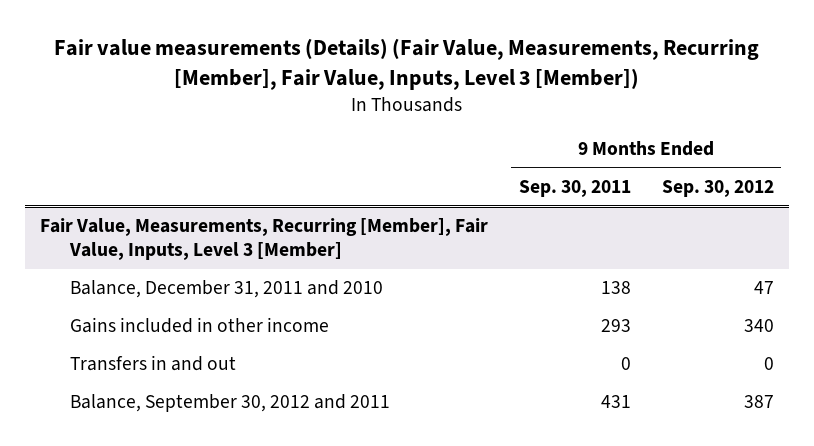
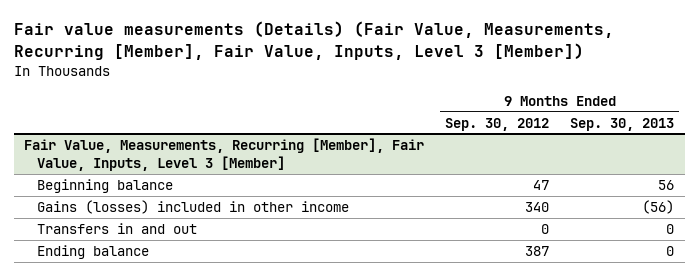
[518,180,631,198] Sep. 30, 2011 -> none
none -> [570,117,675,131] Sep. 30, 2013
[69,280,383,299] Balance, December 31, 2011 and 2010 -> [37,178,174,193] Beginning balance
[69,317,329,334] Gains included in other income -> [37,199,350,214] Gains (losses) included in other income
[69,394,390,413] Balance, September 30, 2012 and 2011 -> [37,244,150,259] Ending balance

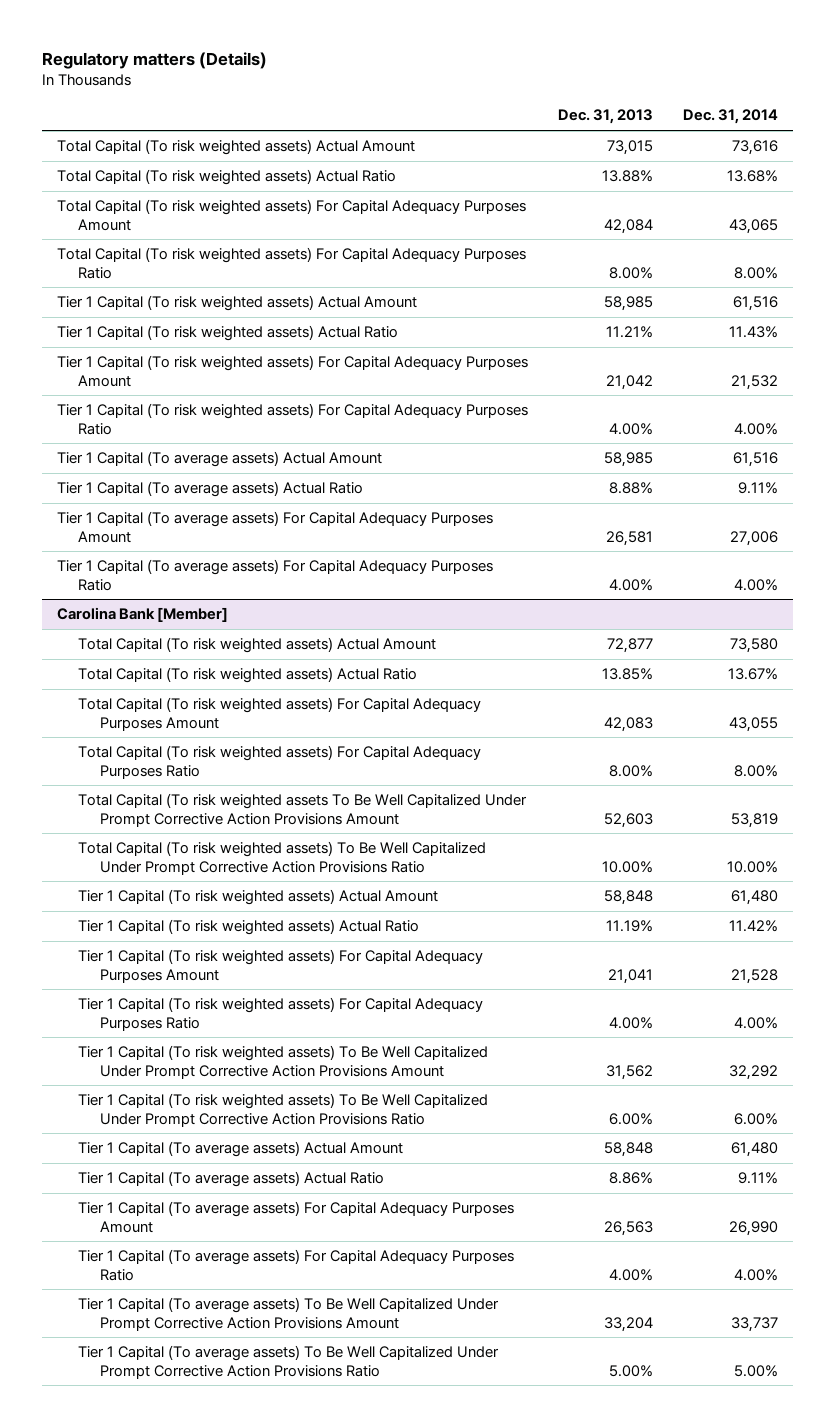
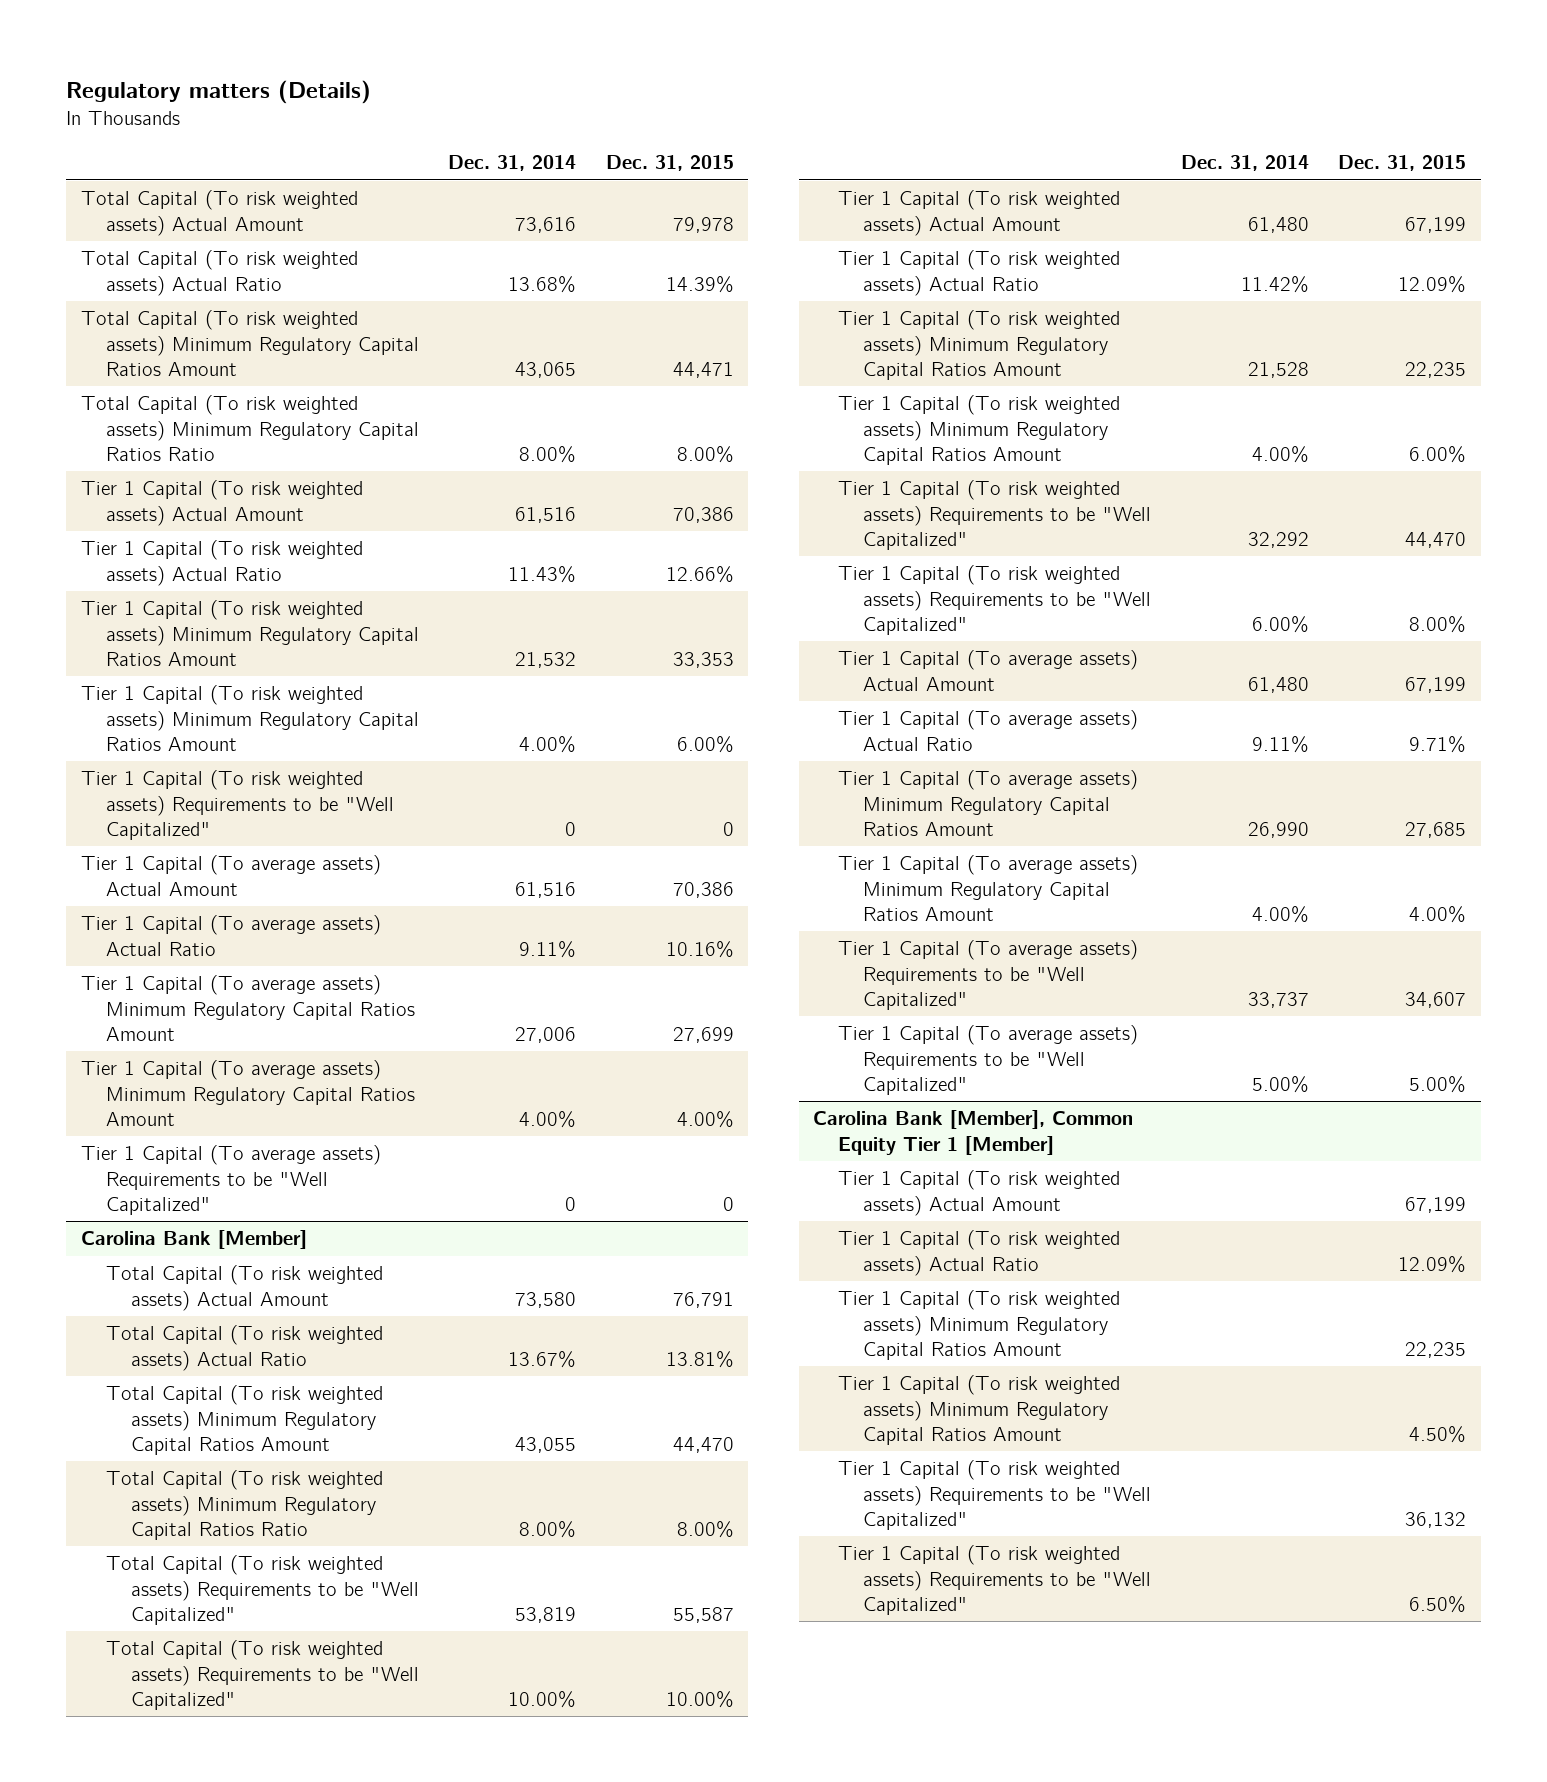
[558,109,654,125] Dec. 31, 2013 -> none
none -> [605,155,734,172] Dec. 31, 2015
[57,199,527,231] Total Capital (To risk weighted assets) For Capital Adequacy Purposes Amount -> [81,310,419,376] Total Capital (To risk weighted assets) Minimum Regulatory Capital Ratios Amount
[57,247,527,279] Total Capital (To risk weighted assets) For Capital Adequacy Purposes Ratio -> [81,395,419,461] Total Capital (To risk weighted assets) Minimum Regulatory Capital Ratios Ratio
[57,355,529,387] Tier 1 Capital (To risk weighted assets) For Capital Adequacy Purposes Amount -> [81,600,419,666] Tier 1 Capital (To risk weighted assets) Minimum Regulatory Capital Ratios Amount
[57,403,529,435] Tier 1 Capital (To risk weighted assets) For Capital Adequacy Purposes Ratio -> [81,685,419,751] Tier 1 Capital (To risk weighted assets) Minimum Regulatory Capital Ratios Amount
none -> [81,770,394,840] Tier 1 Capital (To risk weighted assets) Requirements to be "Well Capitalized"
[57,511,494,543] Tier 1 Capital (To average assets) For Capital Adequacy Purposes Amount -> [81,975,415,1041] Tier 1 Capital (To average assets) Minimum Regulatory Capital Ratios Amount
[57,559,494,591] Tier 1 Capital (To average assets) For Capital Adequacy Purposes Ratio -> [81,1060,415,1126] Tier 1 Capital (To average assets) Minimum Regulatory Capital Ratios Amount
none -> [81,1145,382,1215] Tier 1 Capital (To average assets) Requirements to be "Well Capitalized"
[78,697,482,731] Total Capital (To risk weighted assets) For Capital Adequacy Purposes Amount -> [105,1385,383,1455] Total Capital (To risk weighted assets) Minimum Regulatory Capital Ratios Amount
[78,745,482,779] Total Capital (To risk weighted assets) For Capital Adequacy Purposes Ratio -> [105,1470,383,1540] Total Capital (To risk weighted assets) Minimum Regulatory Capital Ratios Ratio
[78,793,528,827] Total Capital (To risk weighted assets To Be Well Capitalized Under Prompt Corrective Action Provisions Amount -> [105,1555,419,1625] Total Capital (To risk weighted assets) Requirements to be "Well Capitalized"
[78,841,487,875] Total Capital (To risk weighted assets) To Be Well Capitalized Under Prompt Corrective Action Provisions Ratio -> [105,1640,419,1710] Total Capital (To risk weighted assets) Requirements to be "Well Capitalized"
[78,949,484,983] Tier 1 Capital (To risk weighted assets) For Capital Adequacy Purposes Amount -> [838,310,1121,380] Tier 1 Capital (To risk weighted assets) Minimum Regulatory Capital Ratios Amount
[78,997,484,1031] Tier 1 Capital (To risk weighted assets) For Capital Adequacy Purposes Ratio -> [838,395,1121,465] Tier 1 Capital (To risk weighted assets) Minimum Regulatory Capital Ratios Amount
[78,1045,489,1079] Tier 1 Capital (To risk weighted assets) To Be Well Capitalized Under Prompt Corrective Action Provisions Amount -> [838,480,1151,550] Tier 1 Capital (To risk weighted assets) Requirements to be "Well Capitalized"
[78,1093,489,1127] Tier 1 Capital (To risk weighted assets) To Be Well Capitalized Under Prompt Corrective Action Provisions Ratio -> [838,565,1151,635] Tier 1 Capital (To risk weighted assets) Requirements to be "Well Capitalized"
[78,1201,515,1233] Tier 1 Capital (To average assets) For Capital Adequacy Purposes Amount -> [838,770,1139,836] Tier 1 Capital (To average assets) Minimum Regulatory Capital Ratios Amount
[78,1249,515,1281] Tier 1 Capital (To average assets) For Capital Adequacy Purposes Ratio -> [838,855,1139,921] Tier 1 Capital (To average assets) Minimum Regulatory Capital Ratios Amount
[78,1297,500,1331] Tier 1 Capital (To average assets) To Be Well Capitalized Under Prompt Corrective Action Provisions Amount -> [838,940,1139,1010] Tier 1 Capital (To average assets) Requirements to be "Well Capitalized"
[78,1345,500,1379] Tier 1 Capital (To average assets) To Be Well Capitalized Under Prompt Corrective Action Provisions Ratio -> [838,1025,1139,1095] Tier 1 Capital (To average assets) Requirements to be "Well Capitalized"
none -> [813,1110,1134,1155] Carolina Bank [Member], Common Equity Tier 1 [Member]
none -> [838,1170,1121,1216] Tier 1 Capital (To risk weighted assets) Actual Amount
none -> [838,1230,1121,1276] Tier 1 Capital (To risk weighted assets) Actual Ratio
none -> [838,1290,1121,1360] Tier 1 Capital (To risk weighted assets) Minimum Regulatory Capital Ratios Amount
none -> [838,1375,1121,1445] Tier 1 Capital (To risk weighted assets) Minimum Regulatory Capital Ratios Amount
none -> [838,1460,1151,1530] Tier 1 Capital (To risk weighted assets) Requirements to be "Well Capitalized"
none -> [838,1545,1151,1615] Tier 1 Capital (To risk weighted assets) Requirements to be "Well Capitalized"

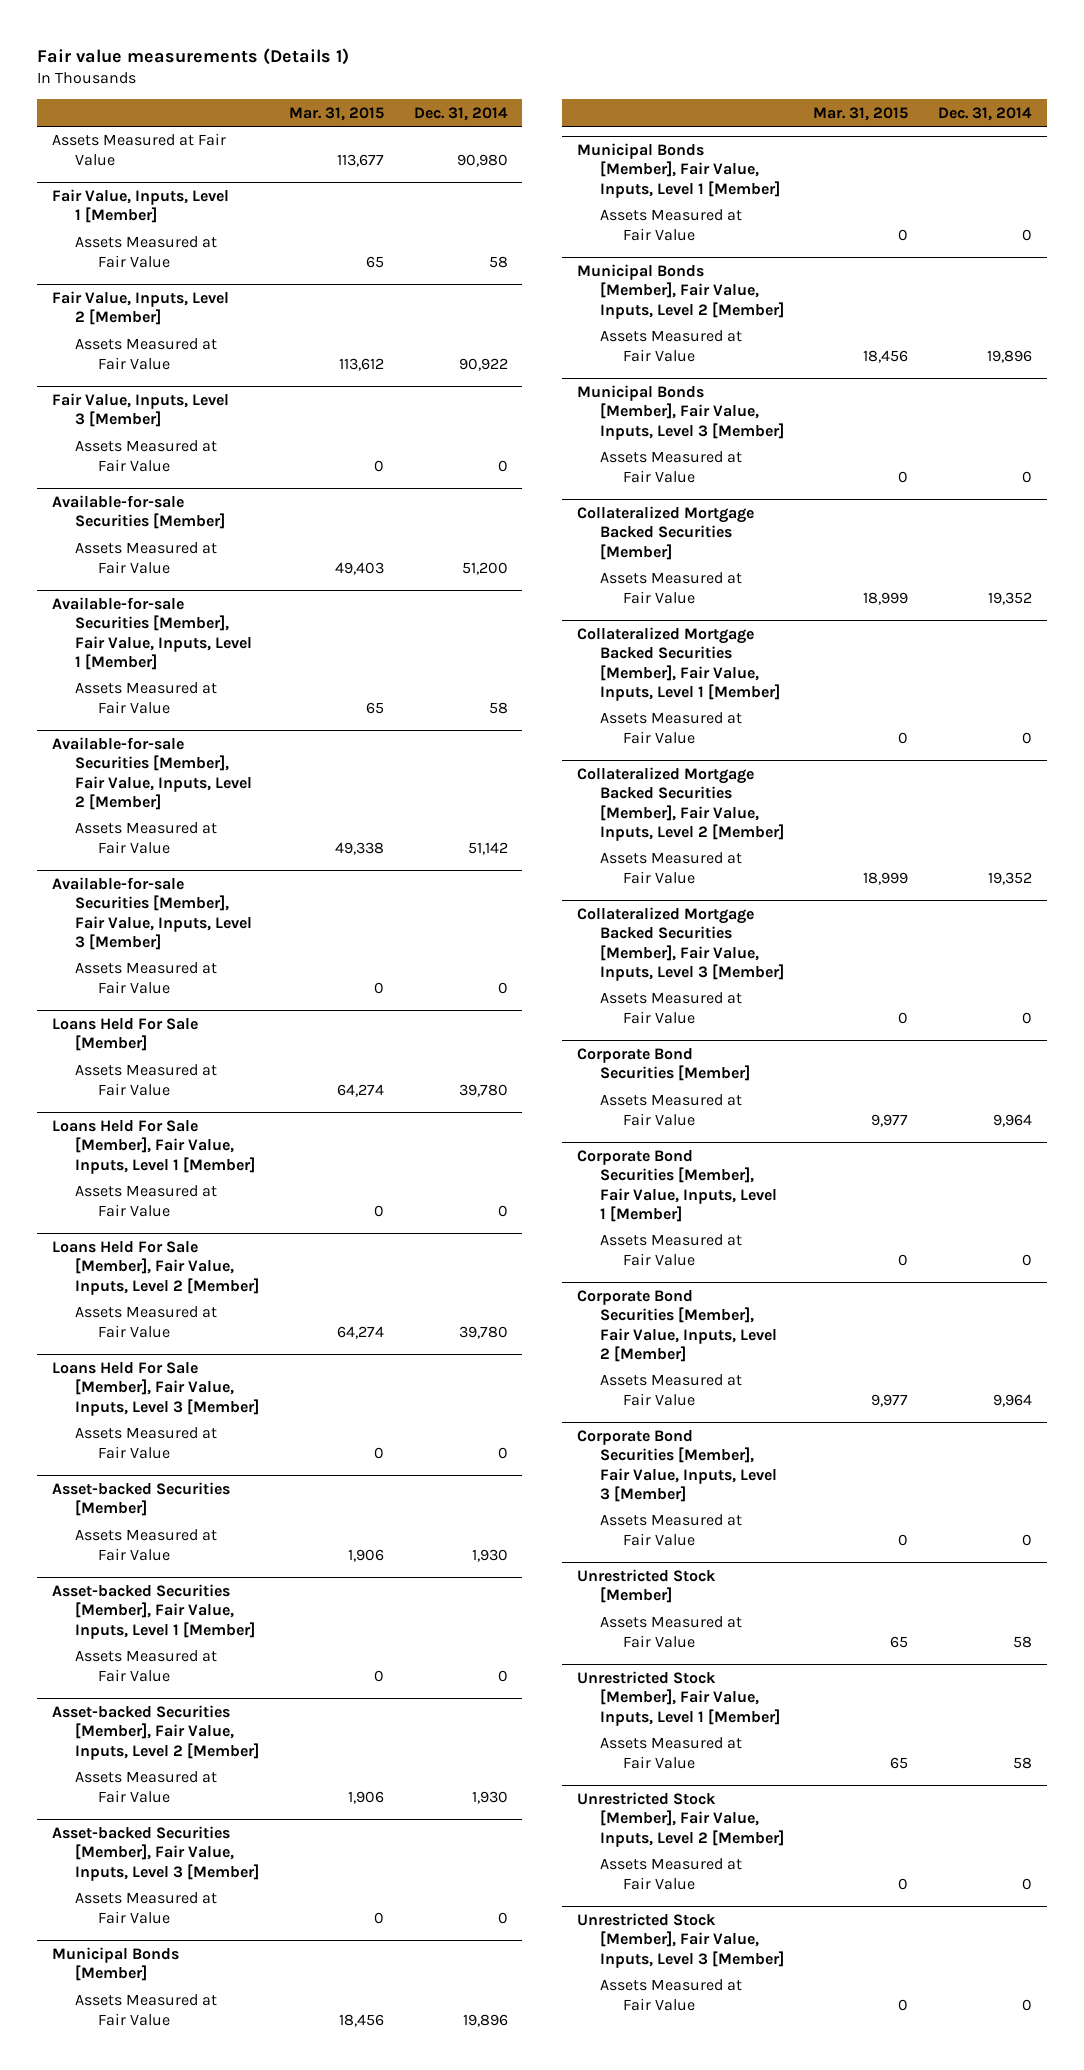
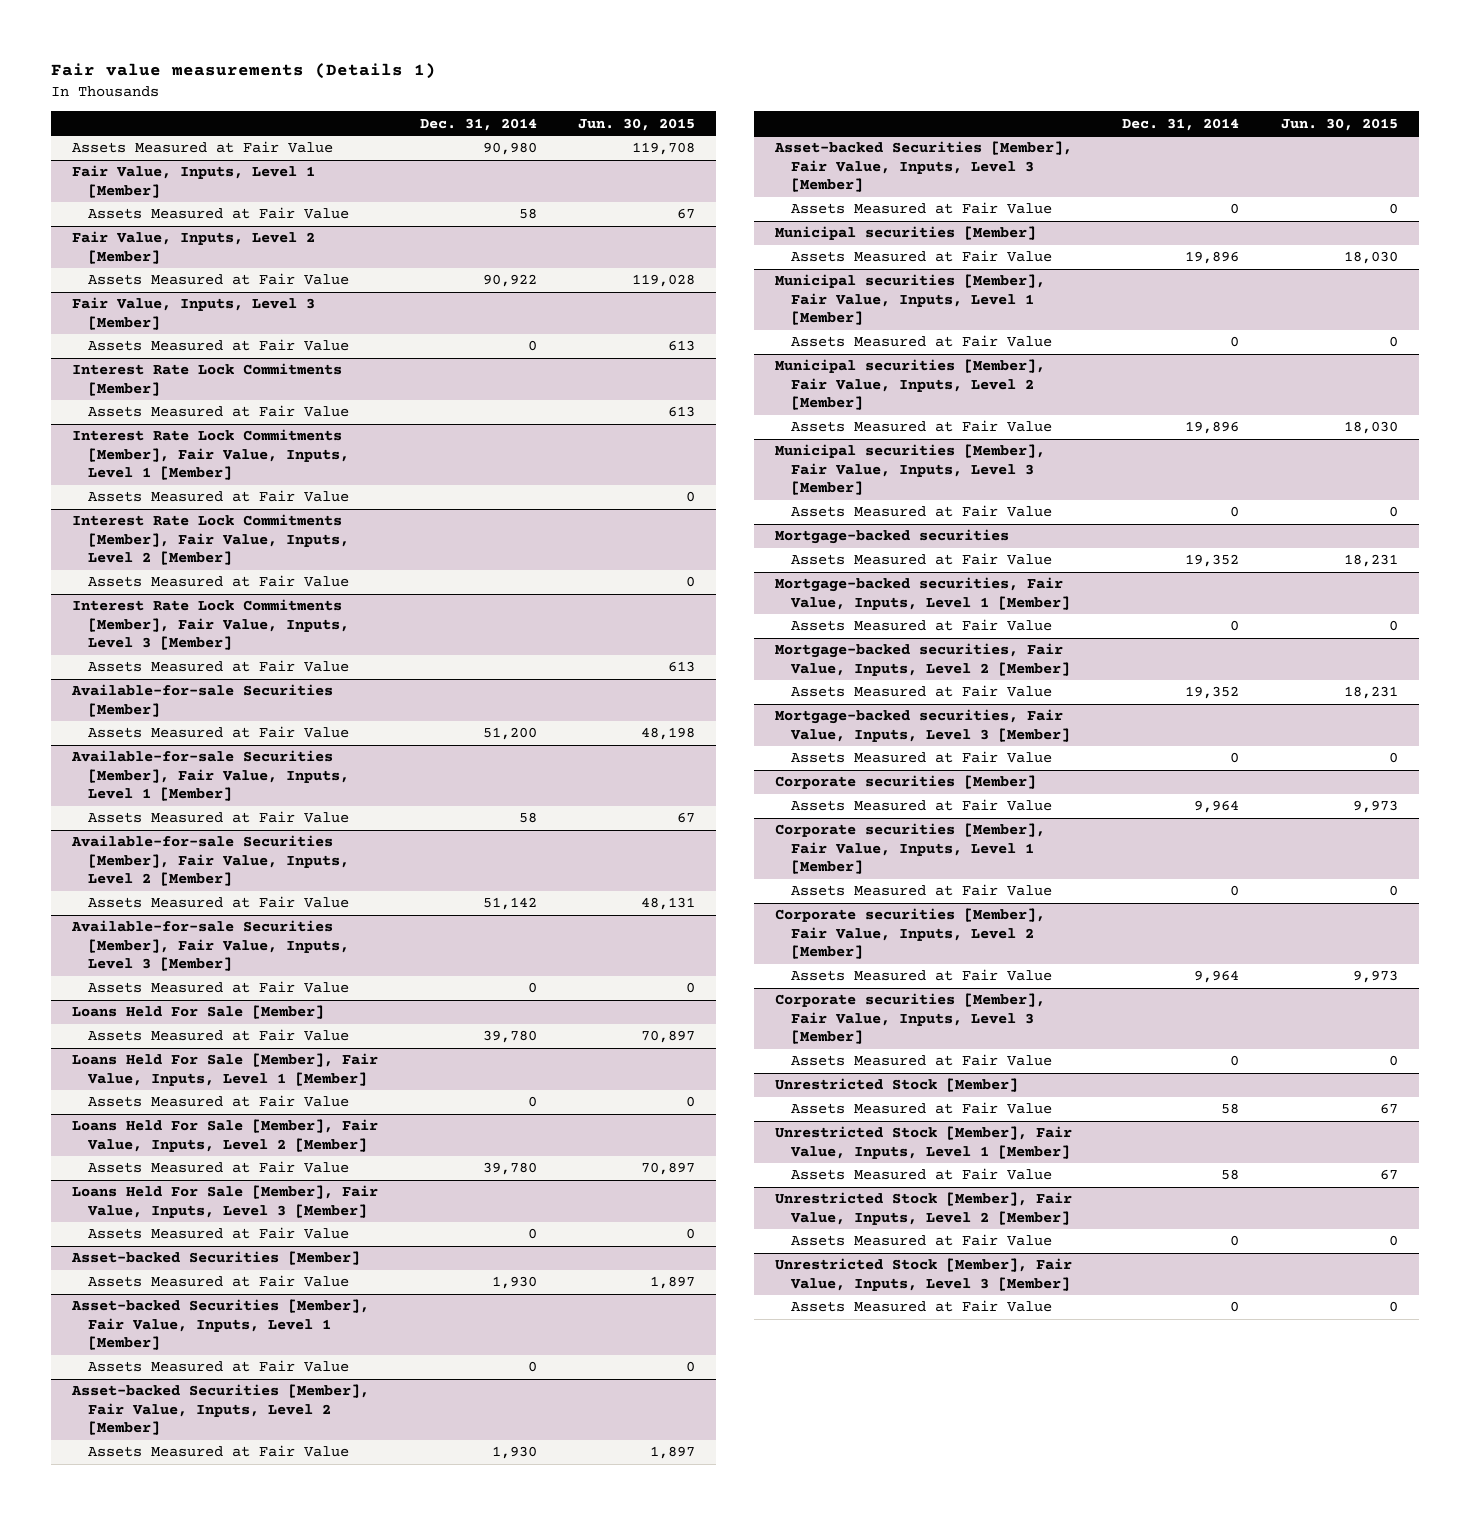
[288,106,384,121] Mar. 31, 2015 -> none
none -> [578,117,696,131] Jun. 30, 2015
none -> [72,363,343,396] Interest Rate Lock Commitments [Member]
none -> [88,405,350,418] Assets Measured at Fair Value
none -> [72,429,350,481] Interest Rate Lock Commitments [Member], Fair Value, Inputs, Level 1 [Member]
none -> [88,490,350,503] Assets Measured at Fair Value
none -> [72,514,350,566] Interest Rate Lock Commitments [Member], Fair Value, Inputs, Level 2 [Member]
none -> [88,575,350,588] Assets Measured at Fair Value
none -> [72,599,350,651] Interest Rate Lock Commitments [Member], Fair Value, Inputs, Level 3 [Member]
none -> [88,660,350,673] Assets Measured at Fair Value
[52,1947,180,1982] Municipal Bonds [Member] -> [774,226,1036,241] Municipal securities [Member]
[576,143,780,198] Municipal Bonds [Member], Fair Value, Inputs, Level 1 [Member] -> [774,274,1045,326] Municipal securities [Member], Fair Value, Inputs, Level 1 [Member]
[576,264,784,319] Municipal Bonds [Member], Fair Value, Inputs, Level 2 [Member] -> [774,359,1045,411] Municipal securities [Member], Fair Value, Inputs, Level 2 [Member]
[576,385,784,440] Municipal Bonds [Member], Fair Value, Inputs, Level 3 [Member] -> [774,444,1045,496] Municipal securities [Member], Fair Value, Inputs, Level 3 [Member]
[576,506,754,560] Collateralized Mortgage Backed Securities [Member] -> [774,529,1009,545] Mortgage-backed securities
[576,627,780,701] Collateralized Mortgage Backed Securities [Member], Fair Value, Inputs, Level 1 [Member] -> [774,577,1070,610] Mortgage-backed securities, Fair Value, Inputs, Level 1 [Member]
[576,767,784,841] Collateralized Mortgage Backed Securities [Member], Fair Value, Inputs, Level 2 [Member] -> [774,643,1070,676] Mortgage-backed securities, Fair Value, Inputs, Level 2 [Member]
[576,907,784,981] Collateralized Mortgage Backed Securities [Member], Fair Value, Inputs, Level 3 [Member] -> [774,709,1070,742] Mortgage-backed securities, Fair Value, Inputs, Level 3 [Member]
[576,1048,750,1082] Corporate Bond Securities [Member] -> [774,775,1036,790] Corporate securities [Member]
[576,1150,777,1222] Corporate Bond Securities [Member], Fair Value, Inputs, Level 1 [Member] -> [774,823,1045,875] Corporate securities [Member], Fair Value, Inputs, Level 1 [Member]
[576,1290,777,1362] Corporate Bond Securities [Member], Fair Value, Inputs, Level 2 [Member] -> [774,908,1045,960] Corporate securities [Member], Fair Value, Inputs, Level 2 [Member]
[576,1430,777,1502] Corporate Bond Securities [Member], Fair Value, Inputs, Level 3 [Member] -> [774,993,1045,1045] Corporate securities [Member], Fair Value, Inputs, Level 3 [Member]

